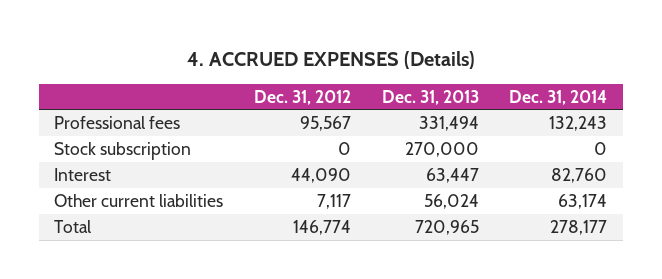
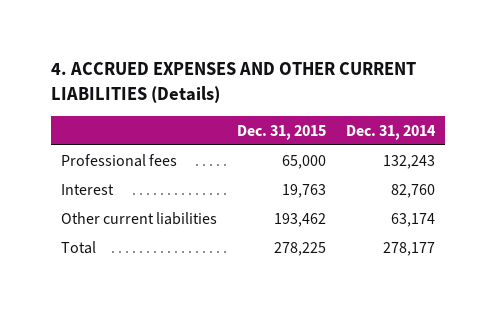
[186,51,475,70] 4. ACCRUED EXPENSES (Details) -> [50,62,416,104] 4. ACCRUED EXPENSES AND OTHER CURRENT LIABILITIES (Details)
[254,89,352,105] Dec. 31, 2012 -> none
[381,89,479,105] Dec. 31, 2013 -> none
none -> [236,124,326,140] Dec. 31, 2015
[54,142,192,161] Stock subscription -> none

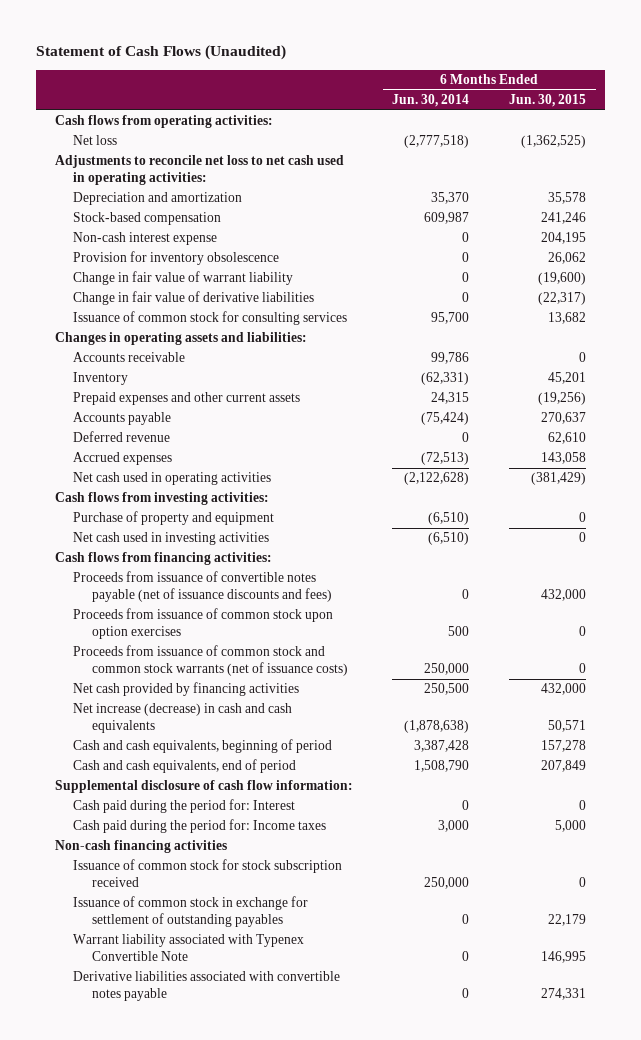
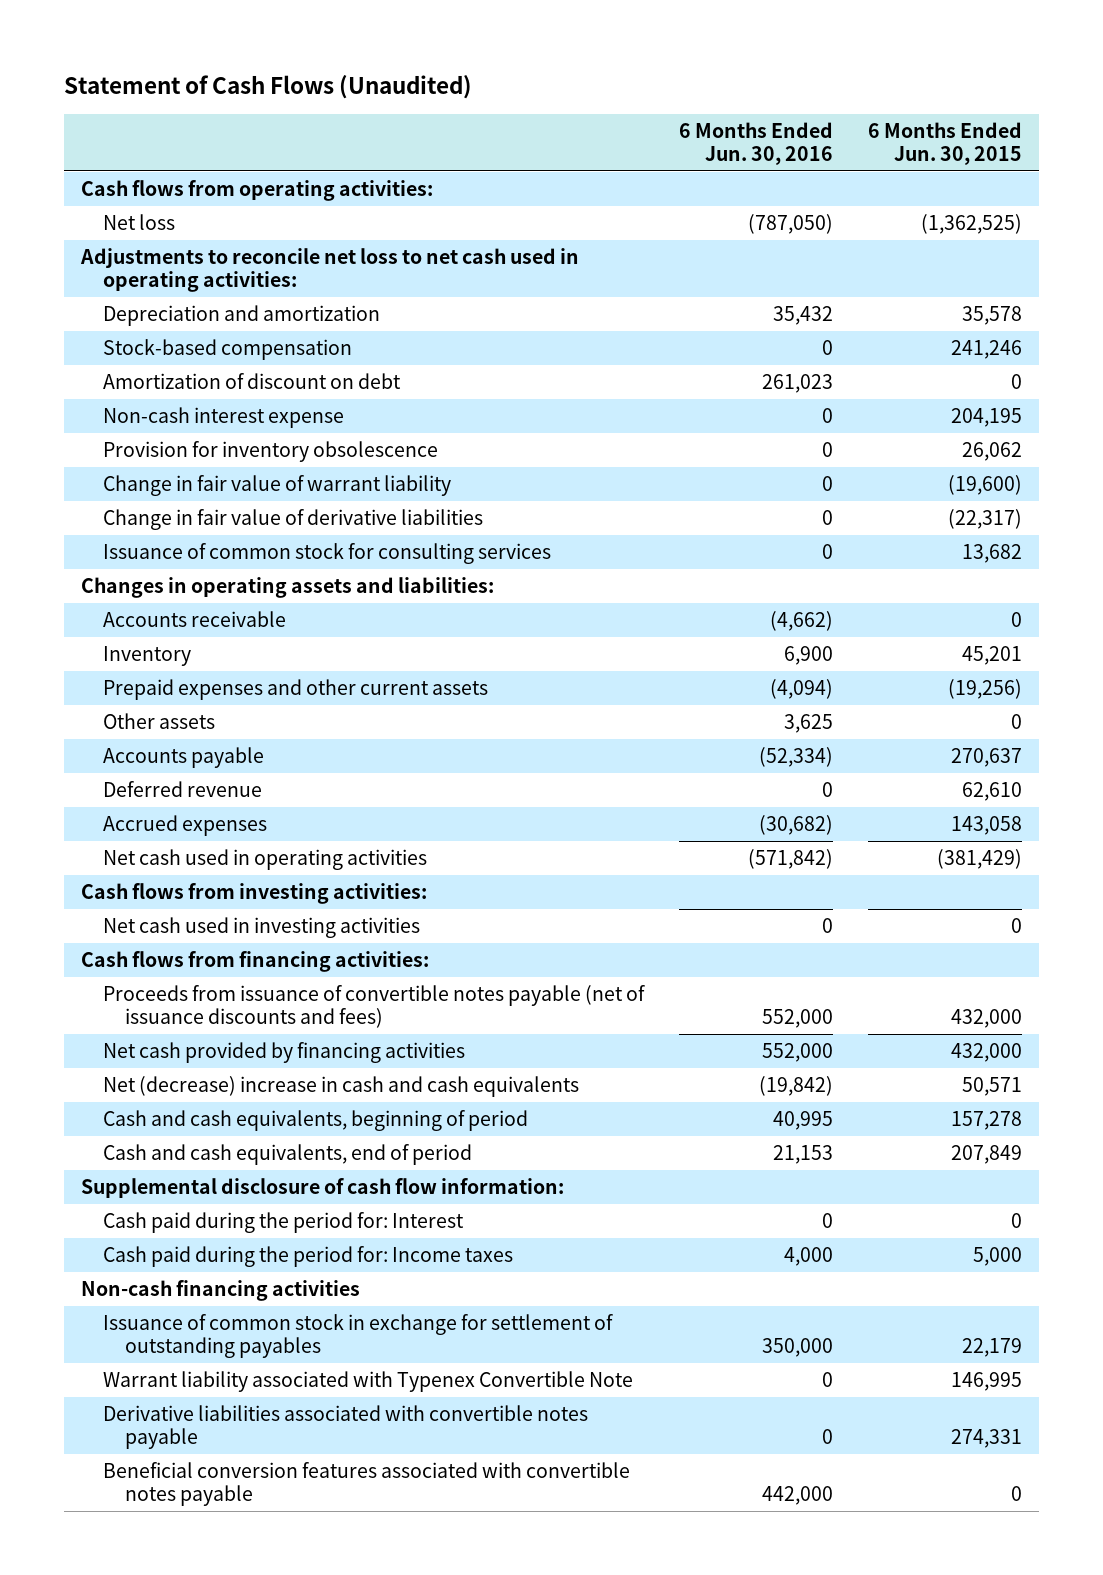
[392,93,470,107] Jun. 30, 2014 -> none
none -> [678,121,833,166] 6 Months Ended Jun. 30, 2016
none -> [103,372,402,389] Amortization of discount on debt
none -> [103,712,216,729] Other assets
[73,511,275,526] Purchase of property and equipment -> none
[73,608,334,639] Proceeds from issuance of common stock upon option exercises -> none
[73,645,348,676] Proceeds from issuance of common stock and common stock warrants (net of issuance costs) -> none
[73,703,293,733] Net increase (decrease) in cash and cash equivalents -> [103,1075,580,1097] Net (decrease) increase in cash and cash equivalents
[73,859,343,887] Issuance of common stock for stock subscription received -> none
none -> [103,1461,631,1507] Beneficial conversion features associated with convertible notes payable

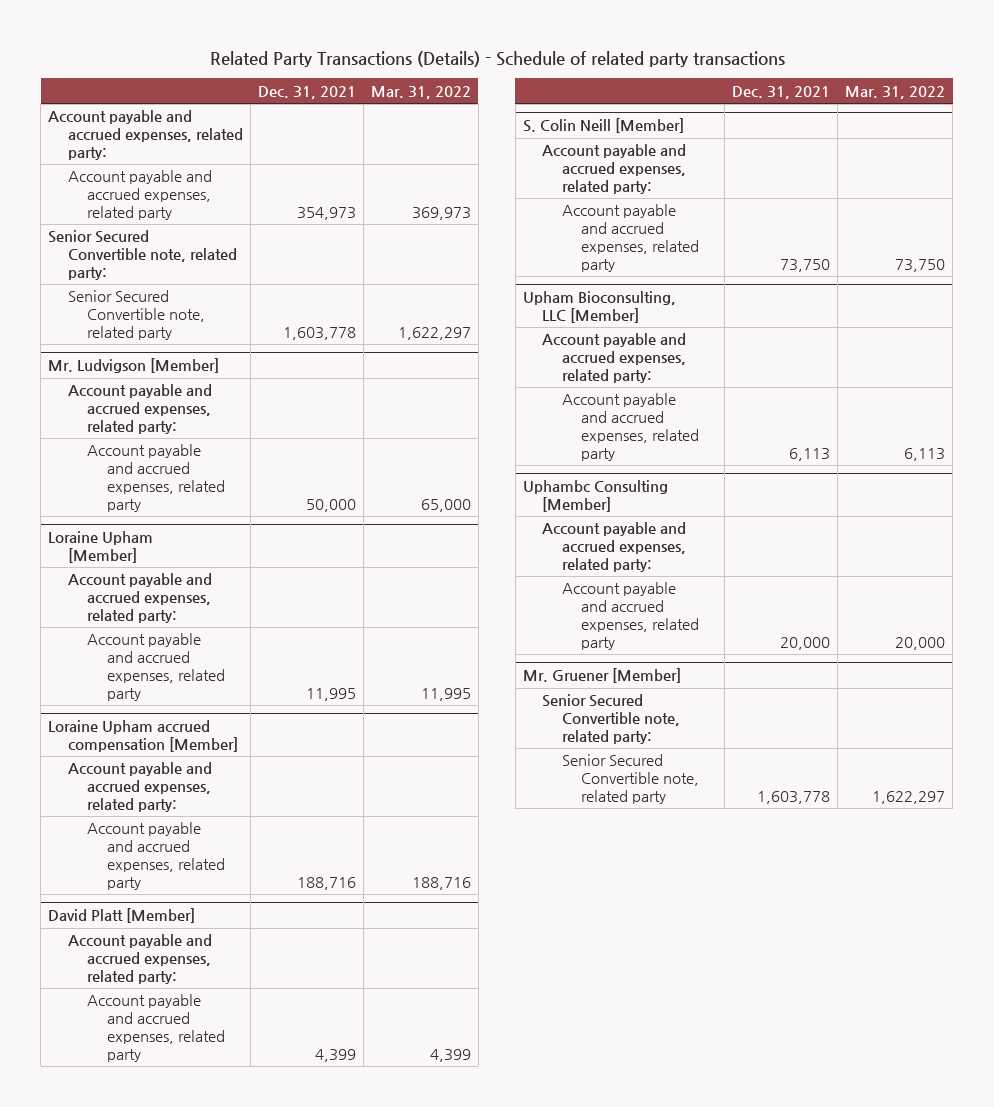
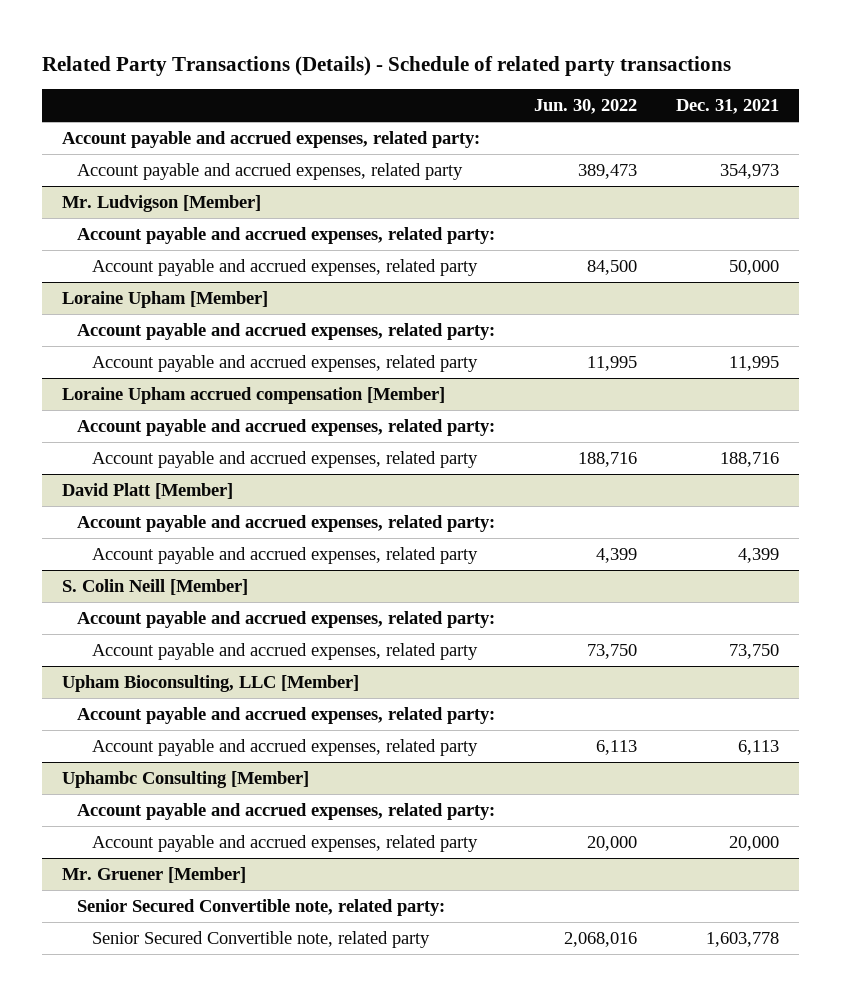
[370,85,471,99] Mar. 31, 2022 -> none
none -> [534,99,638,115] Jun. 30, 2022
[48,230,237,281] Senior Secured Convertible note, related party: -> none
[67,290,206,341] Senior Secured Convertible note, related party -> none

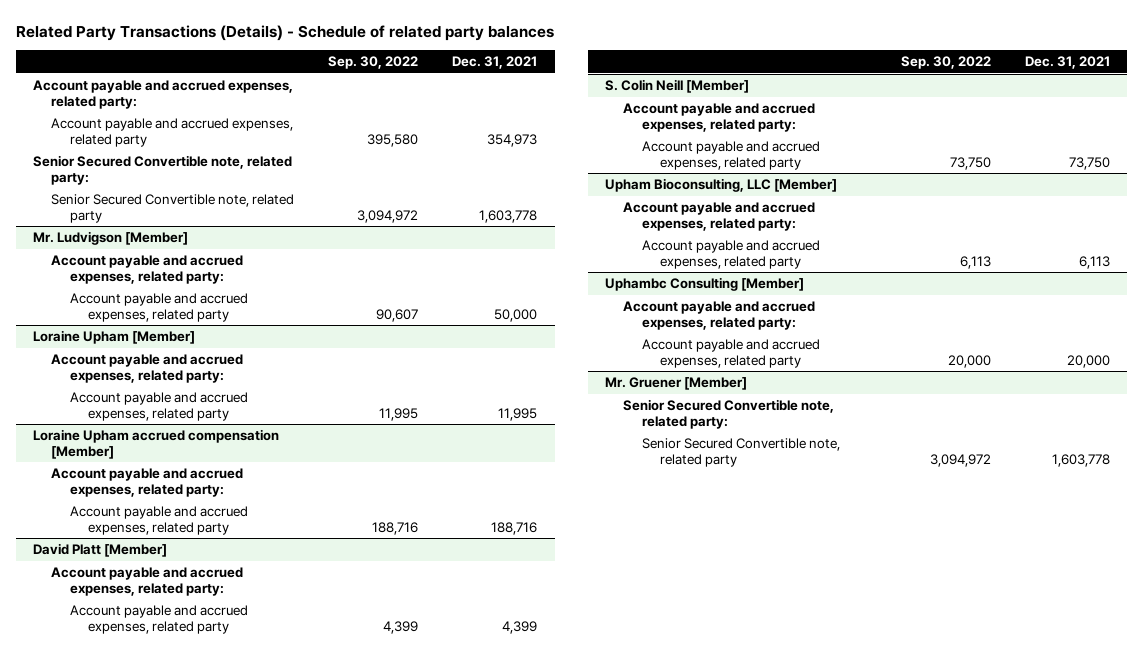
[42,55,732,76] Related Party Transactions (Details) - Schedule of related party transactions -> [15,24,554,41] Related Party Transactions (Details) - Schedule of related party balances
[534,99,638,115] Jun. 30, 2022 -> none
none -> [328,56,419,70] Sep. 30, 2022
none -> [32,155,292,185] Senior Secured Convertible note, related party:
none -> [51,194,295,223] Senior Secured Convertible note, related party

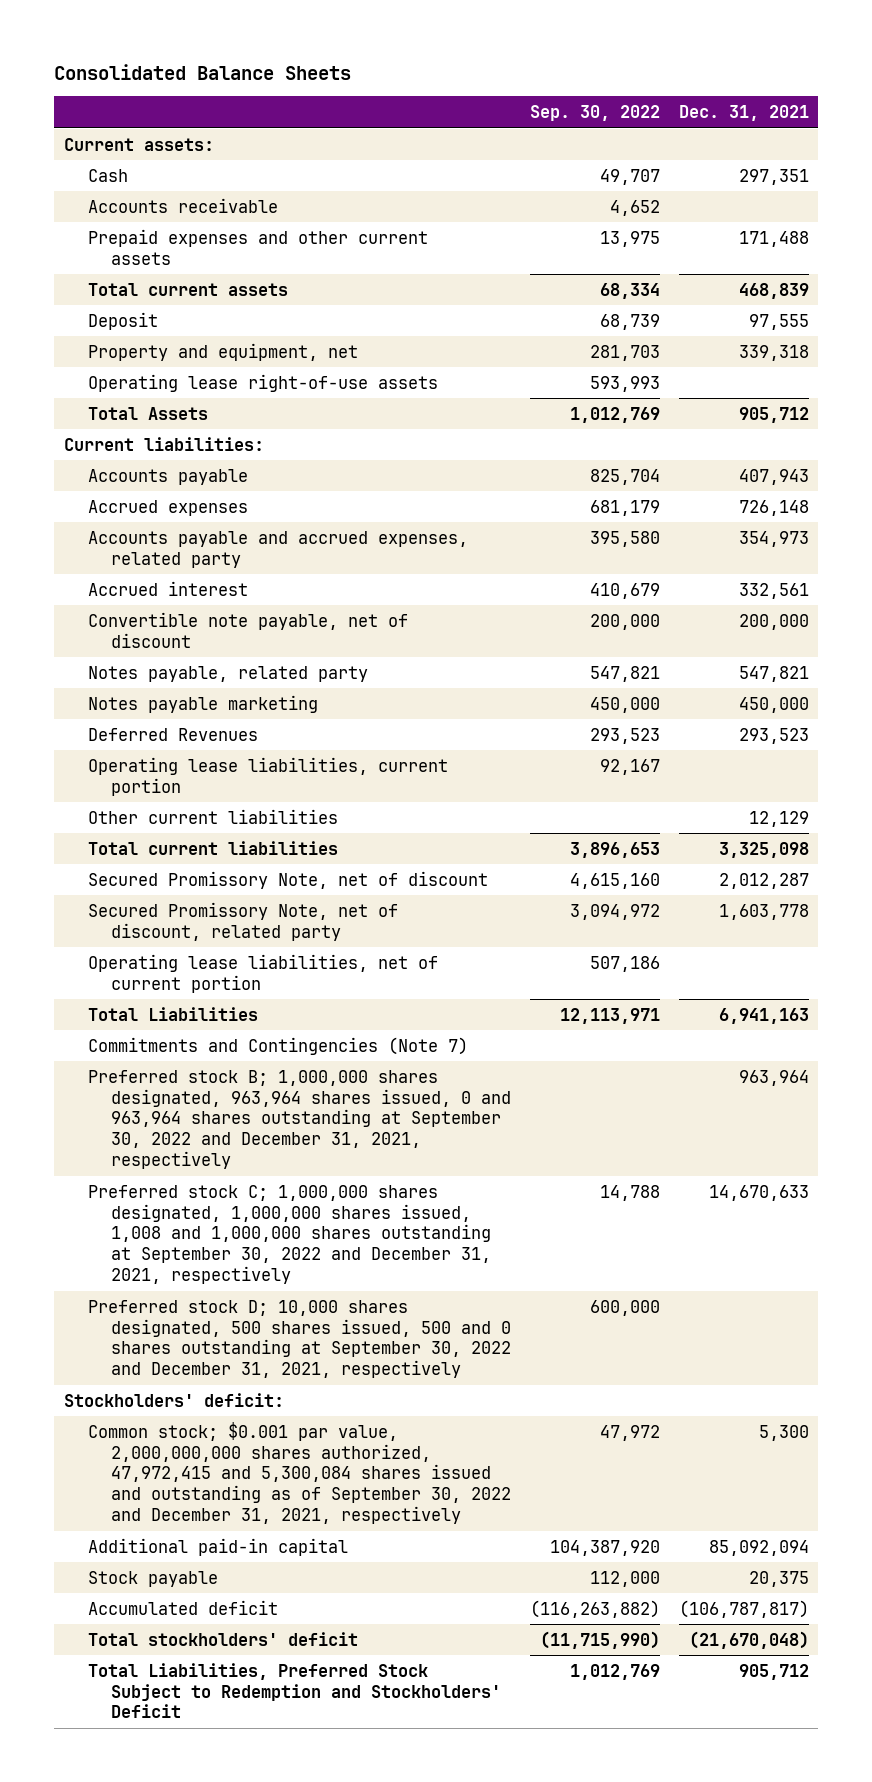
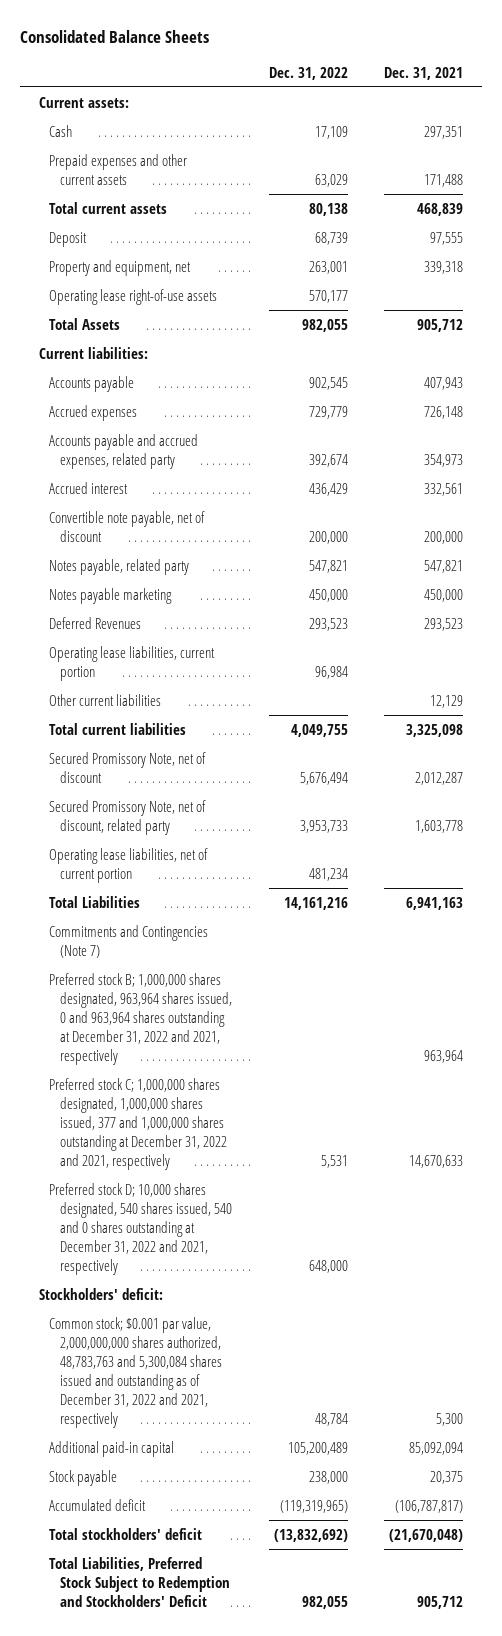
[529,104,660,121] Sep. 30, 2022 -> none
none -> [268,66,348,80] Dec. 31, 2022
[87,197,278,213] Accounts receivable -> none
[87,1069,512,1170] Preferred stock B; 1,000,000 shares designated, 963,964 shares issued, 0 and 963,964 shares outstanding at September 30, 2022 and December 31, 2021, respectively -> [49,972,233,1065] Preferred stock B; 1,000,000 shares designated, 963,964 shares issued, 0 and 963,964 shares outstanding at December 31, 2022 and 2021, respectively
[87,1184,492,1285] Preferred stock C; 1,000,000 shares designated, 1,000,000 shares issued, 1,008 and 1,000,000 shares outstanding at September 30, 2022 and December 31, 2021, respectively -> [49,1077,228,1170] Preferred stock C; 1,000,000 shares designated, 1,000,000 shares issued, 377 and 1,000,000 shares outstanding at December 31, 2022 and 2021, respectively
[87,1299,512,1379] Preferred stock D; 10,000 shares designated, 500 shares issued, 500 and 0 shares outstanding at September 30, 2022 and December 31, 2021, respectively -> [49,1182,233,1275] Preferred stock D; 10,000 shares designated, 540 shares issued, 540 and 0 shares outstanding at December 31, 2022 and 2021, respectively
[87,1421,512,1525] Common stock; $0.001 par value, 2,000,000,000 shares authorized, 47,972,415 and 5,300,084 shares issued and outstanding as of September 30, 2022 and December 31, 2021, respectively -> [49,1316,223,1428] Common stock; $0.001 par value, 2,000,000,000 shares authorized, 48,783,763 and 5,300,084 shares issued and outstanding as of December 31, 2022 and 2021, respectively

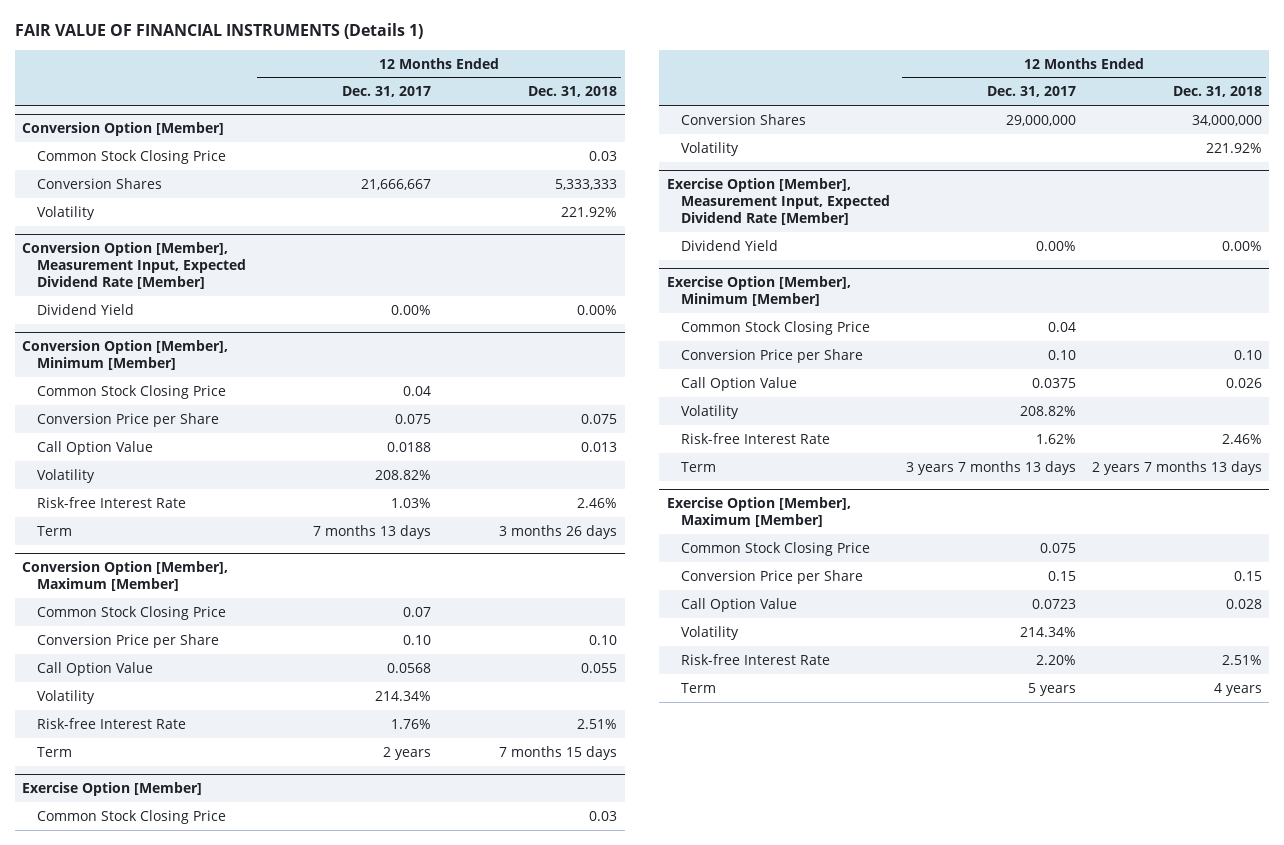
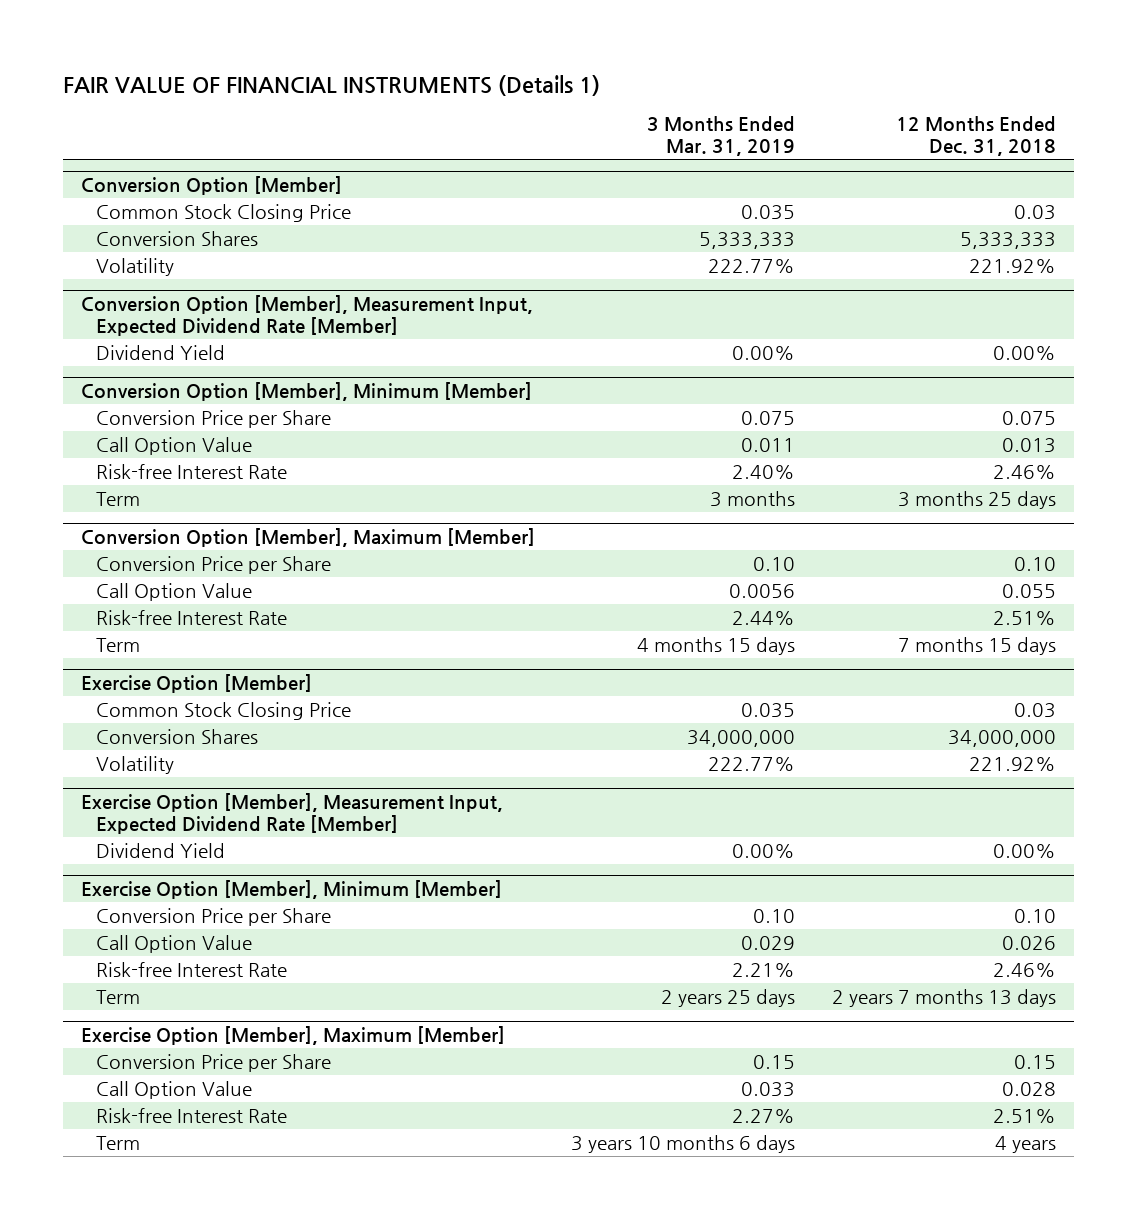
[342,86,432,98] Dec. 31, 2017 -> none
none -> [647,116,796,157] 3 Months Ended Mar. 31, 2019
[36,384,226,399] Common Stock Closing Price -> none
[36,468,95,483] Volatility -> none
[499,524,618,539] 3 months 26 days -> [897,490,1056,509] 3 months 25 days
[36,605,226,620] Common Stock Closing Price -> none
[36,689,95,704] Volatility -> none
[681,320,871,335] Common Stock Closing Price -> none
[681,404,740,419] Volatility -> none
[681,541,871,556] Common Stock Closing Price -> none
[681,625,740,640] Volatility -> none

